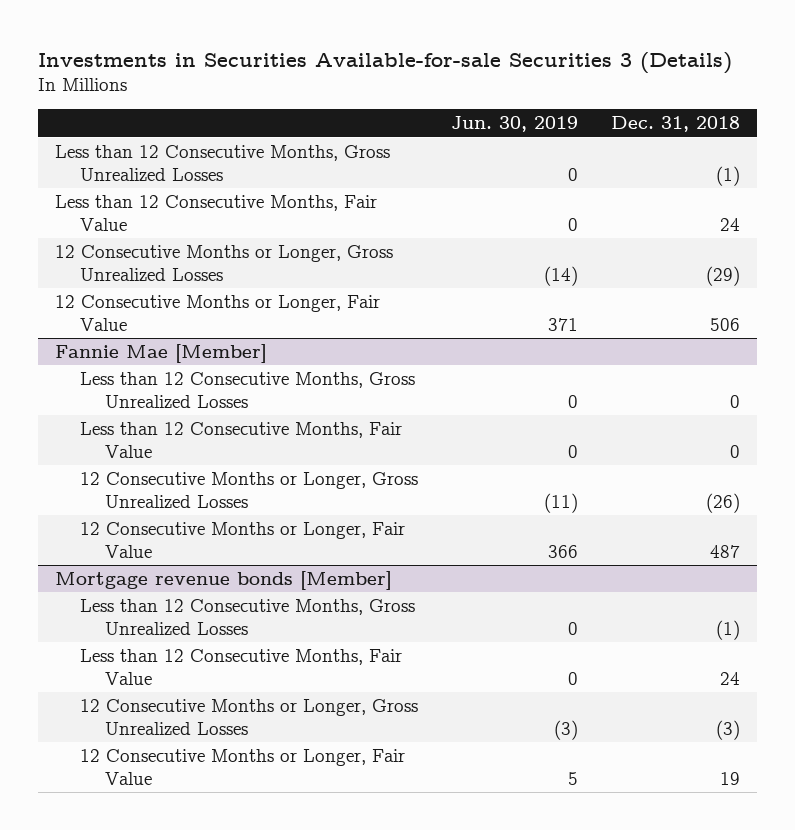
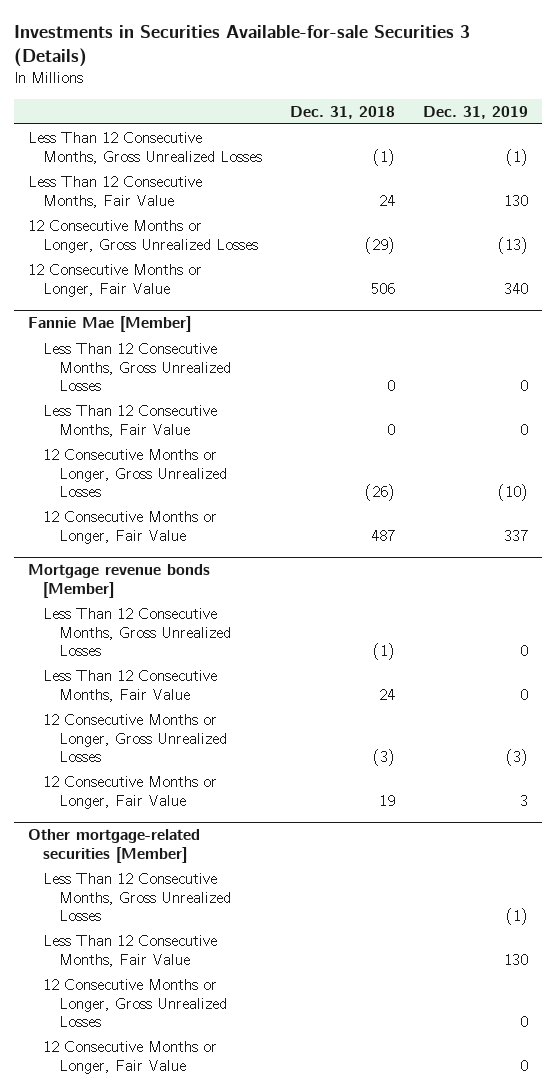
[451,116,579,133] Jun. 30, 2019 -> none
none -> [422,105,528,119] Dec. 31, 2019
[54,144,390,181] Less than 12 Consecutive Months, Gross Unrealized Losses -> [28,131,263,164] Less Than 12 Consecutive Months, Gross Unrealized Losses
[54,194,377,231] Less than 12 Consecutive Months, Fair Value -> [28,175,203,208] Less Than 12 Consecutive Months, Fair Value
[79,371,415,408] Less than 12 Consecutive Months, Gross Unrealized Losses -> [43,342,231,392] Less Than 12 Consecutive Months, Gross Unrealized Losses
[79,421,402,458] Less than 12 Consecutive Months, Fair Value -> [43,404,218,437] Less Than 12 Consecutive Months, Fair Value
[79,598,415,635] Less than 12 Consecutive Months, Gross Unrealized Losses -> [43,607,231,657] Less Than 12 Consecutive Months, Gross Unrealized Losses
[79,648,402,685] Less than 12 Consecutive Months, Fair Value -> [43,669,218,702] Less Than 12 Consecutive Months, Fair Value
none -> [28,829,201,863] Other mortgage-related securities [Member]
none -> [43,872,231,922] Less Than 12 Consecutive Months, Gross Unrealized Losses
none -> [43,934,218,967] Less Than 12 Consecutive Months, Fair Value
none -> [43,978,227,1028] 12 Consecutive Months or Longer, Gross Unrealized Losses
none -> [43,1040,218,1074] 12 Consecutive Months or Longer, Fair Value

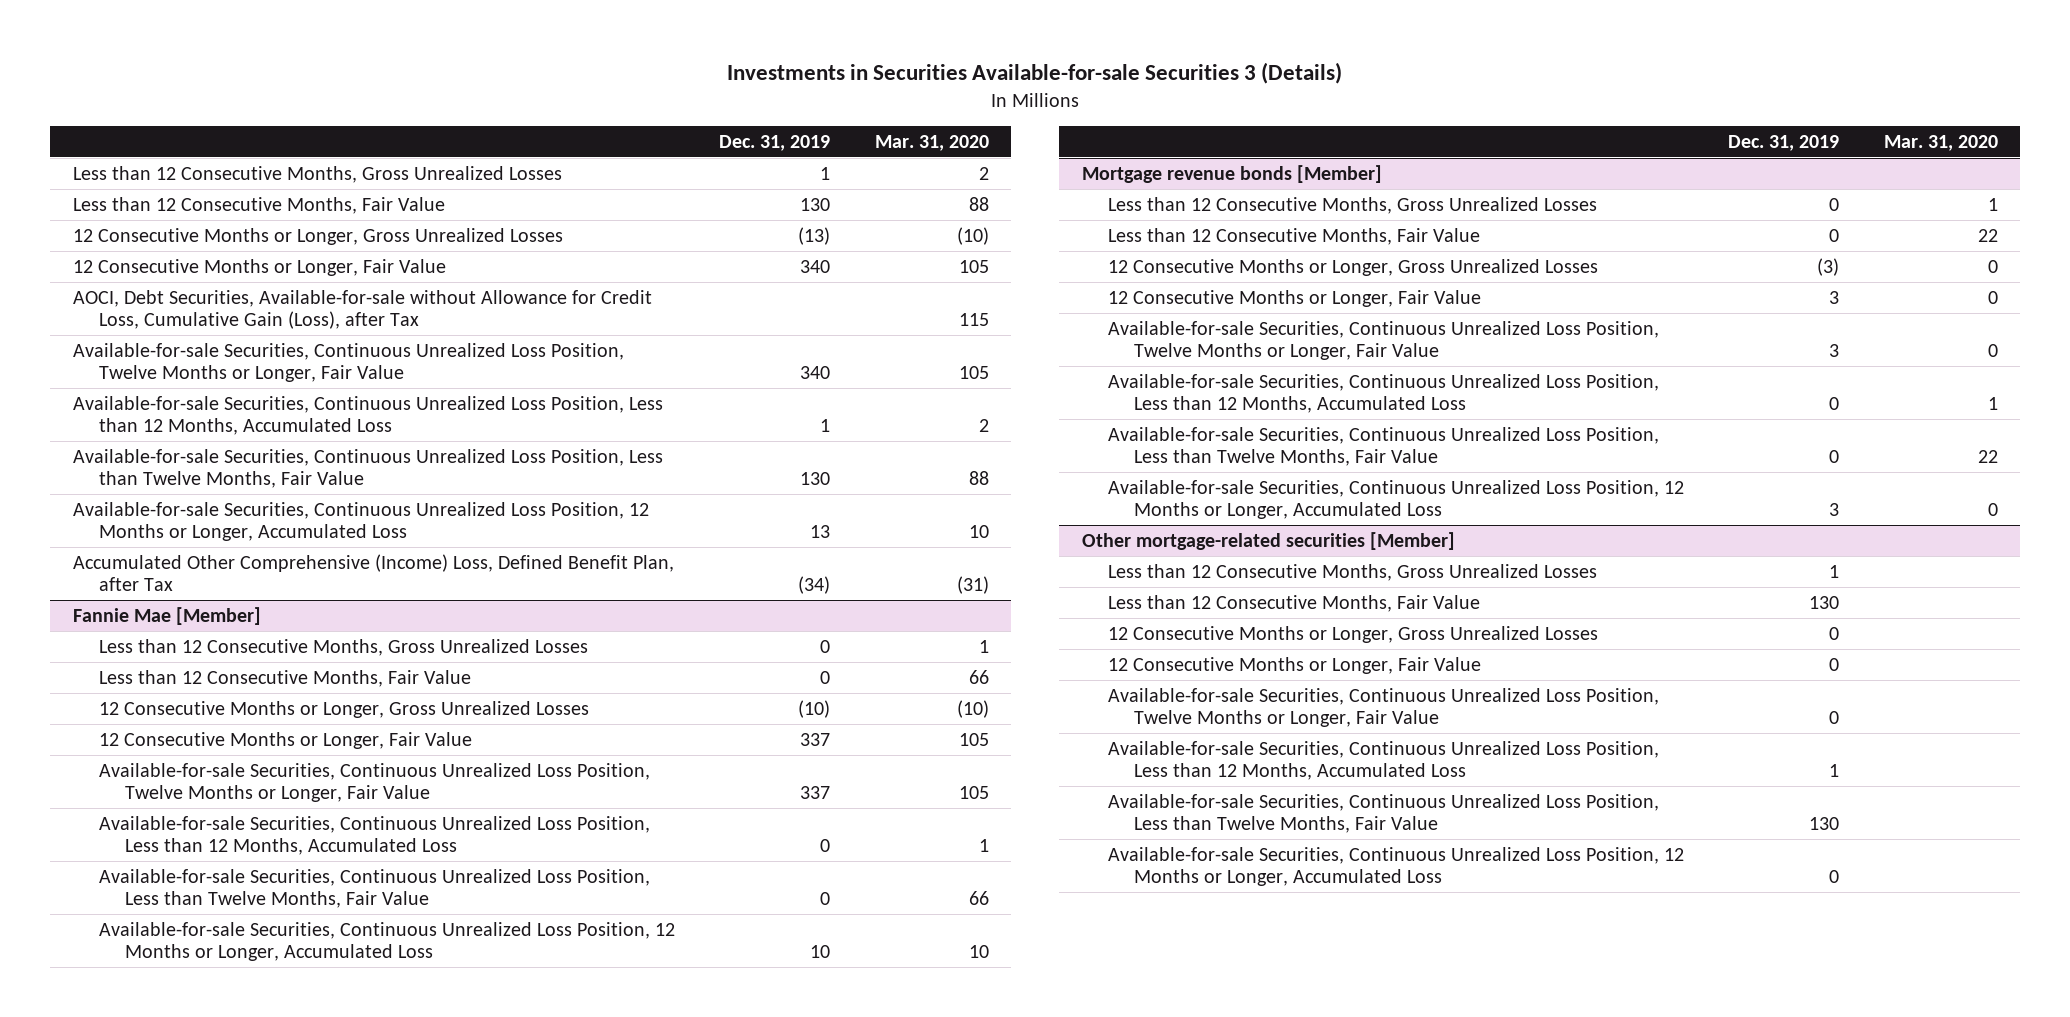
[290,105,396,119] Dec. 31, 2018 -> none
none -> [874,134,989,151] Mar. 31, 2020
[28,131,263,164] Less Than 12 Consecutive Months, Gross Unrealized Losses -> [72,165,562,183] Less than 12 Consecutive Months, Gross Unrealized Losses
[505,148,528,166] (1) -> [820,166,831,180] 1
[28,175,203,208] Less Than 12 Consecutive Months, Fair Value -> [72,196,445,214] Less than 12 Consecutive Months, Fair Value
none -> [72,289,652,330] AOCI, Debt Securities, Available-for-sale without Allowance for Credit Loss, Cumulative Gain (Loss), after Tax
none -> [72,342,624,383] Available-for-sale Securities, Continuous Unrealized Loss Position, Twelve Months or Longer, Fair Value
none -> [72,395,663,436] Available-for-sale Securities, Continuous Unrealized Loss Position, Less than 12 Months, Accumulated Loss
none -> [72,448,663,489] Available-for-sale Securities, Continuous Unrealized Loss Position, Less than Twelve Months, Fair Value
none -> [72,501,649,542] Available-for-sale Securities, Continuous Unrealized Loss Position, 12 Months or Longer, Accumulated Loss
none -> [72,553,674,592] Accumulated Other Comprehensive (Income) Loss, Defined Benefit Plan, after Tax
[43,342,231,392] Less Than 12 Consecutive Months, Gross Unrealized Losses -> [98,638,588,656] Less than 12 Consecutive Months, Gross Unrealized Losses
[43,404,218,437] Less Than 12 Consecutive Months, Fair Value -> [98,669,471,687] Less than 12 Consecutive Months, Fair Value
none -> [98,762,650,803] Available-for-sale Securities, Continuous Unrealized Loss Position, Twelve Months or Longer, Fair Value
none -> [98,815,650,856] Available-for-sale Securities, Continuous Unrealized Loss Position, Less than 12 Months, Accumulated Loss
none -> [98,868,650,909] Available-for-sale Securities, Continuous Unrealized Loss Position, Less than Twelve Months, Fair Value
none -> [98,921,675,962] Available-for-sale Securities, Continuous Unrealized Loss Position, 12 Months or Longer, Accumulated Loss
[43,607,231,657] Less Than 12 Consecutive Months, Gross Unrealized Losses -> [1107,196,1597,214] Less than 12 Consecutive Months, Gross Unrealized Losses
[43,669,218,702] Less Than 12 Consecutive Months, Fair Value -> [1107,227,1480,245] Less than 12 Consecutive Months, Fair Value
none -> [1107,320,1659,361] Available-for-sale Securities, Continuous Unrealized Loss Position, Twelve Months or Longer, Fair Value
none -> [1107,373,1659,414] Available-for-sale Securities, Continuous Unrealized Loss Position, Less than 12 Months, Accumulated Loss
none -> [1107,426,1659,467] Available-for-sale Securities, Continuous Unrealized Loss Position, Less than Twelve Months, Fair Value
none -> [1107,479,1684,520] Available-for-sale Securities, Continuous Unrealized Loss Position, 12 Months or Longer, Accumulated Loss
[43,872,231,922] Less Than 12 Consecutive Months, Gross Unrealized Losses -> [1107,563,1597,581] Less than 12 Consecutive Months, Gross Unrealized Losses
[505,908,528,926] (1) -> [1829,564,1840,578] 1
[43,934,218,967] Less Than 12 Consecutive Months, Fair Value -> [1107,594,1480,612] Less than 12 Consecutive Months, Fair Value
none -> [1107,687,1659,728] Available-for-sale Securities, Continuous Unrealized Loss Position, Twelve Months or Longer, Fair Value
none -> [1107,740,1659,781] Available-for-sale Securities, Continuous Unrealized Loss Position, Less than 12 Months, Accumulated Loss
none -> [1107,793,1659,834] Available-for-sale Securities, Continuous Unrealized Loss Position, Less than Twelve Months, Fair Value
none -> [1107,846,1684,887] Available-for-sale Securities, Continuous Unrealized Loss Position, 12 Months or Longer, Accumulated Loss

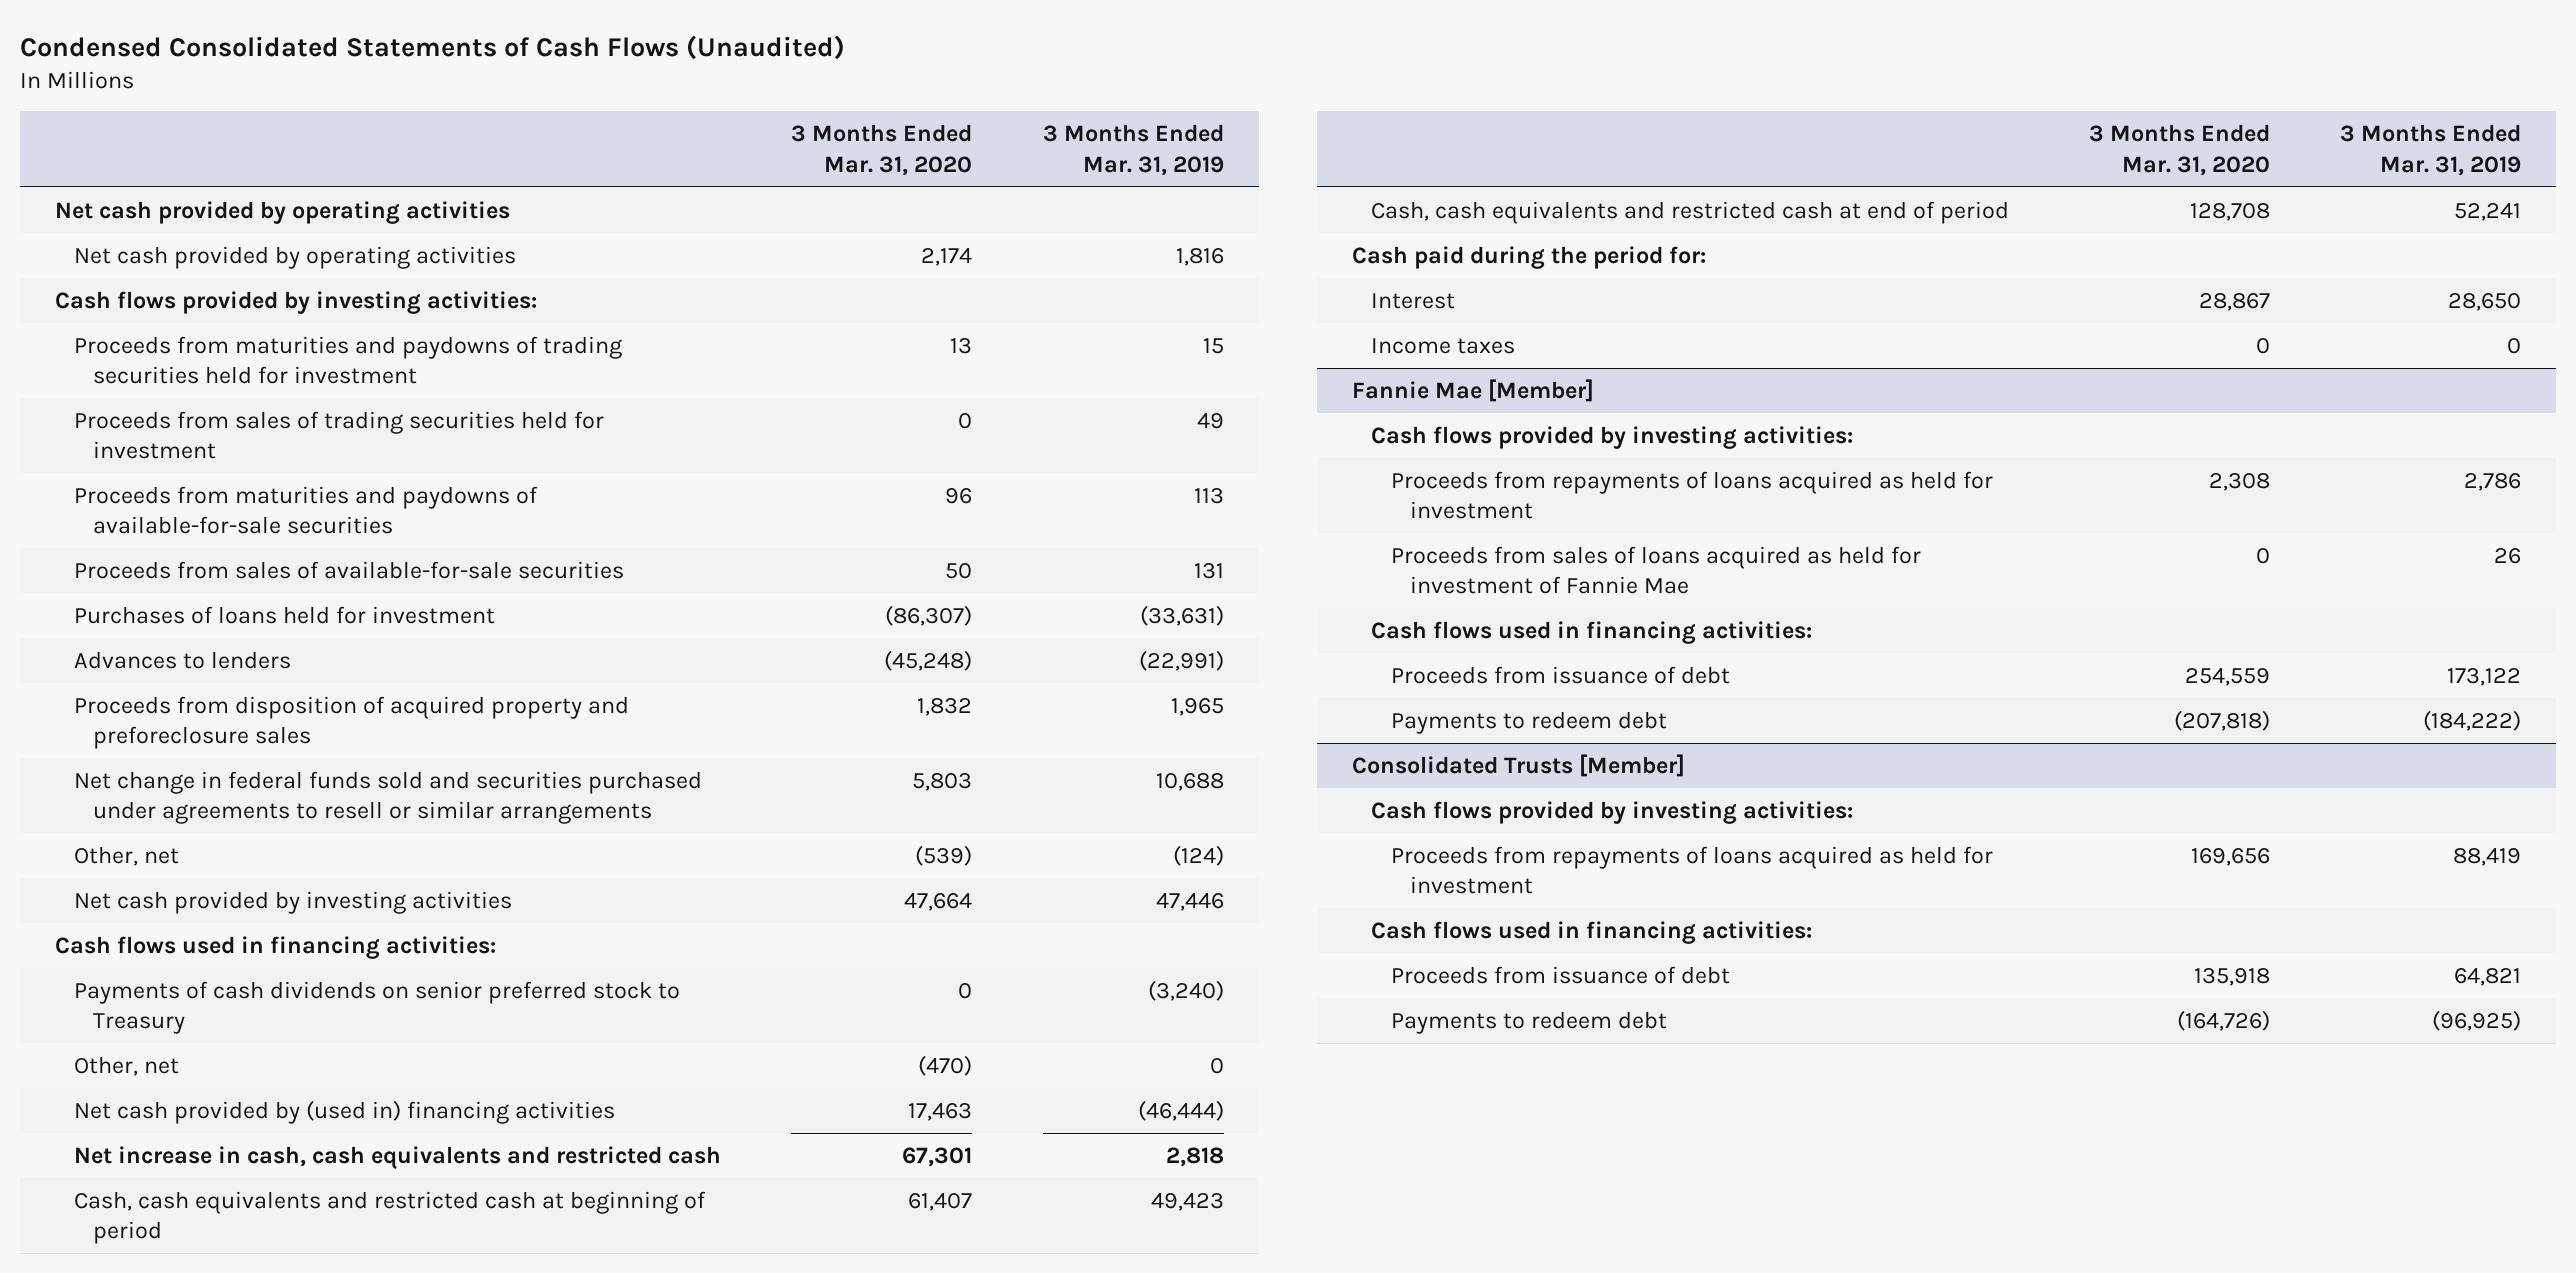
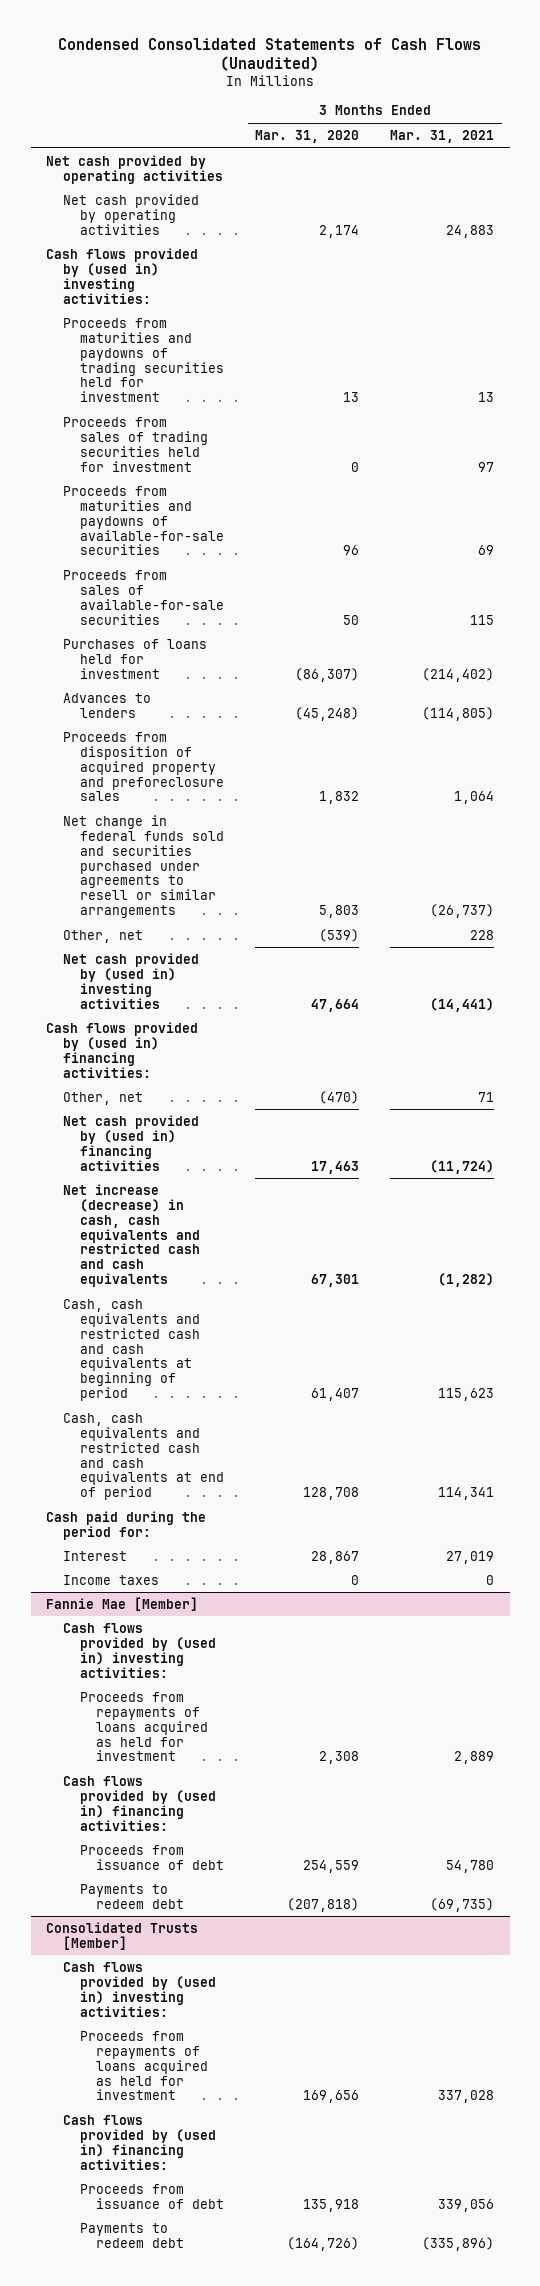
[1042,124,1224,176] 3 Months Ended Mar. 31, 2019 -> none
none -> [390,129,495,143] Mar. 31, 2021
[55,291,538,315] Cash flows provided by investing activities: -> [46,247,199,304] Cash flows provided by (used in) investing activities:
[74,981,681,1035] Payments of cash dividends on senior preferred stock to Treasury -> none
[74,891,513,915] Net cash provided by investing activities -> [62,952,199,1009] Net cash provided by (used in) investing activities
[55,936,497,960] Cash flows used in financing activities: -> [46,1021,199,1078] Cash flows provided by (used in) financing activities:
[74,1146,722,1170] Net increase in cash, cash equivalents and restricted cash -> [62,1183,200,1288] Net increase (decrease) in cash, cash equivalents and restricted cash and cash equivalents
[74,1191,707,1245] Cash, cash equivalents and restricted cash at beginning of period -> [62,1298,200,1402] Cash, cash equivalents and restricted cash and cash equivalents at beginning of period
[1371,201,2010,225] Cash, cash equivalents and restricted cash at end of period -> [62,1412,224,1501] Cash, cash equivalents and restricted cash and cash equivalents at end of period
[1371,426,1854,450] Cash flows provided by investing activities: -> [62,1622,216,1678] Cash flows provided by (used in) investing activities:
[1390,546,1921,595] Proceeds from sales of loans acquired as held for investment of Fannie Mae -> none
[1371,621,1813,645] Cash flows used in financing activities: -> [62,1775,216,1831] Cash flows provided by (used in) financing activities:
[1371,801,1854,825] Cash flows provided by investing activities: -> [62,1961,216,2017] Cash flows provided by (used in) investing activities:
[1371,921,1813,945] Cash flows used in financing activities: -> [62,2114,216,2170] Cash flows provided by (used in) financing activities:

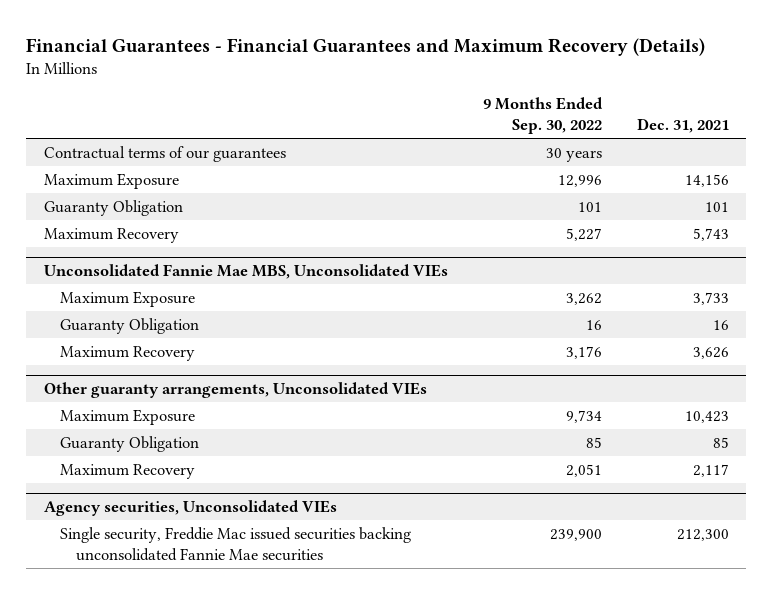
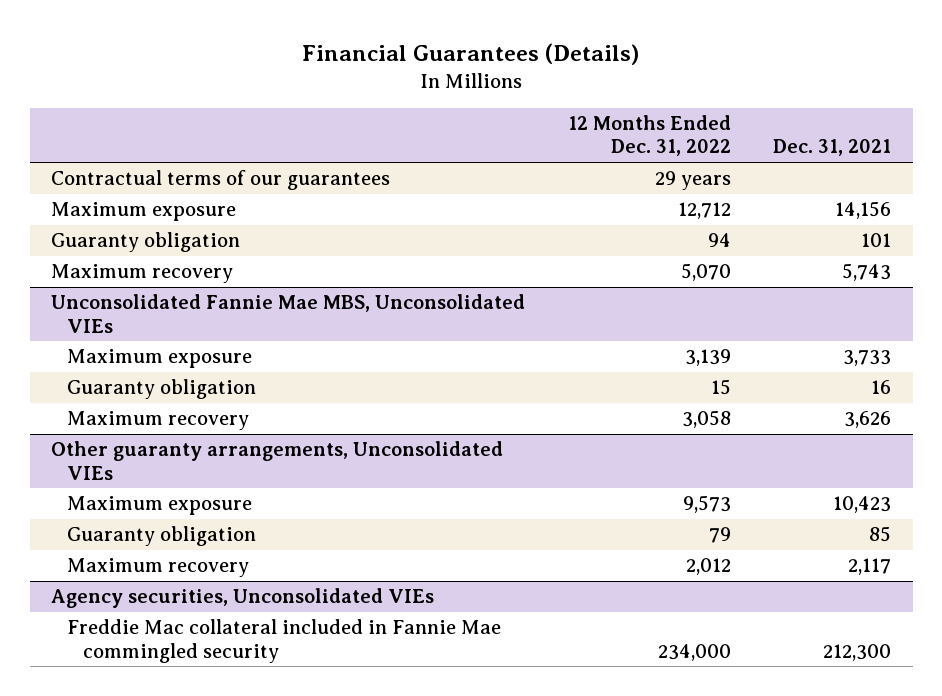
[26,37,706,56] Financial Guarantees - Financial Guarantees and Maximum Recovery (Details) -> [302,42,640,65] Financial Guarantees (Details)
[482,97,603,134] 9 Months Ended Sep. 30, 2022 -> none
none -> [567,115,731,157] 12 Months Ended Dec. 31, 2022
[43,172,179,189] Maximum Exposure -> [50,202,236,222] Maximum exposure
[43,199,183,216] Guaranty Obligation -> [50,232,240,253] Guaranty obligation
[43,227,179,243] Maximum Recovery -> [50,264,233,284] Maximum recovery
[59,290,195,307] Maximum Exposure -> [66,349,252,369] Maximum exposure
[59,317,199,334] Guaranty Obligation -> [66,379,256,400] Guaranty obligation
[59,345,195,361] Maximum Recovery -> [66,411,249,431] Maximum recovery
[59,408,195,425] Maximum Exposure -> [66,496,252,516] Maximum exposure
[59,435,199,452] Guaranty Obligation -> [66,526,256,547] Guaranty obligation
[59,463,195,479] Maximum Recovery -> [66,558,249,578] Maximum recovery
[59,526,411,561] Single security, Freddie Mac issued securities backing unconsolidated Fannie Mae securities -> [66,619,501,663] Freddie Mac collateral included in Fannie Mae commingled security

